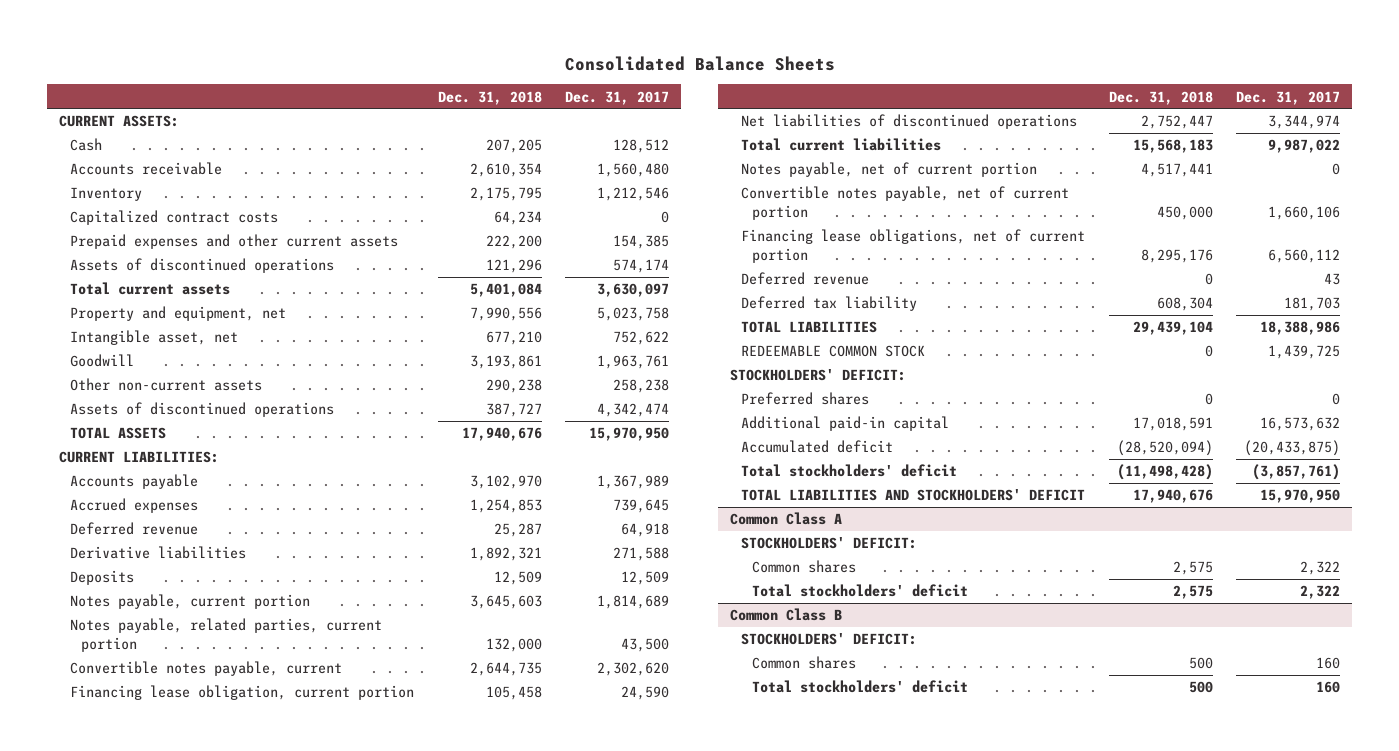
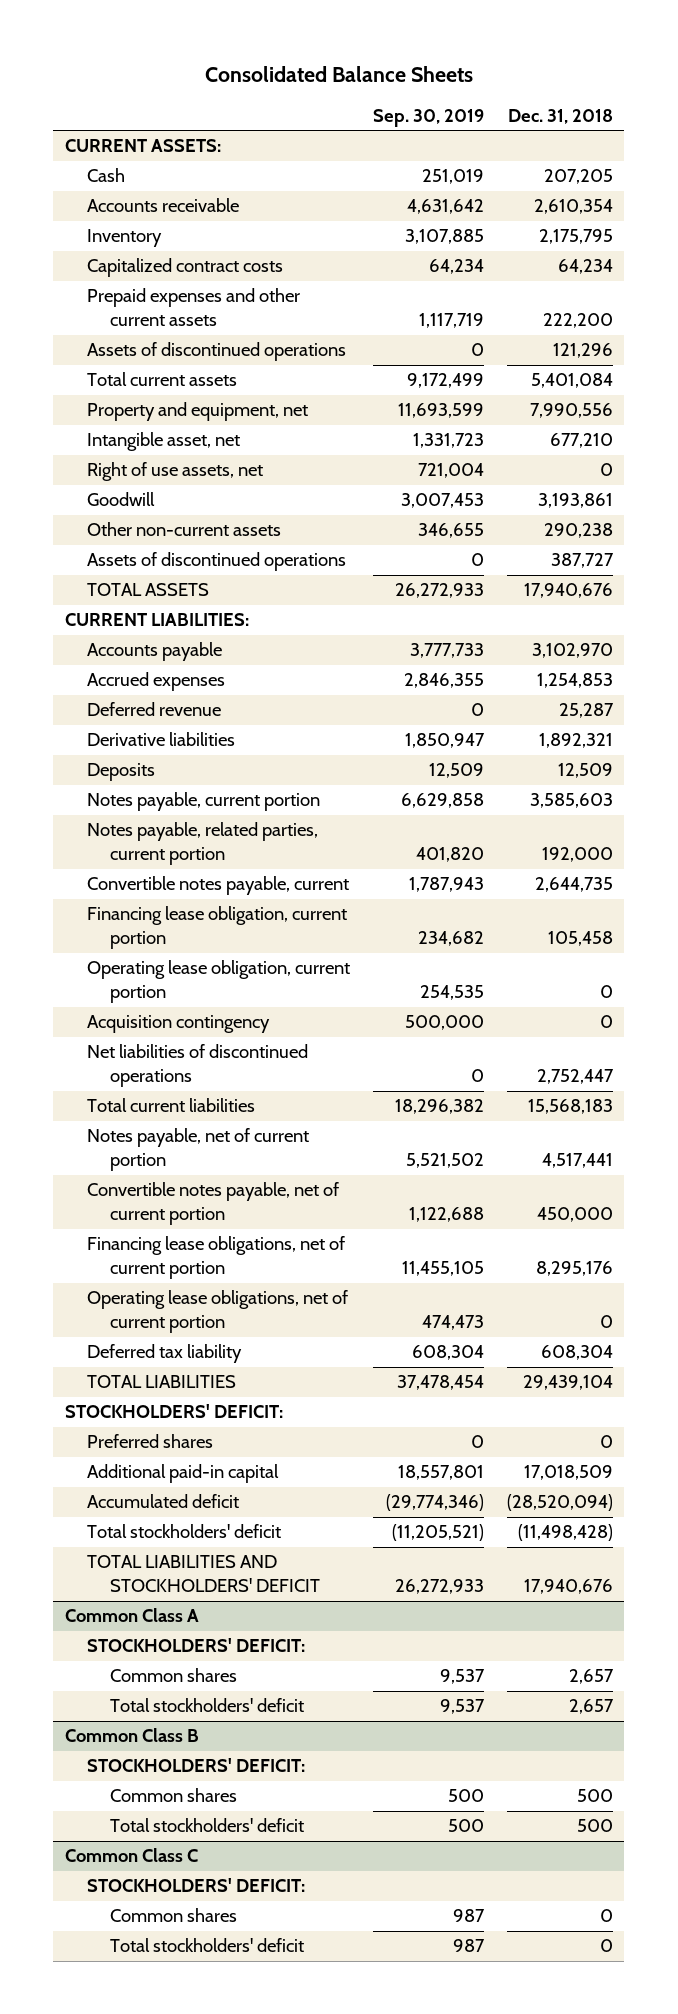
[565,90,670,105] Dec. 31, 2017 -> none
none -> [373,109,485,128] Sep. 30, 2019
none -> [87,462,264,482] Right of use assets, net
[469,595,542,610] 3,645,603 -> [529,793,613,809] 3,585,603
[485,638,542,653] 132,000 -> [541,847,613,863] 192,000
none -> [87,960,351,1004] Operating lease obligation, current portion
none -> [87,1015,271,1034] Acquisition contingency
[741,272,870,286] Deferred revenue -> none
none -> [87,1290,349,1334] Operating lease obligations, net of current portion
[741,345,926,358] REDEEMABLE COMMON STOCK -> none
[1132,417,1213,432] 17,018,591 -> [523,1465,613,1481] 17,018,509
[1172,561,1213,576] 2,575 -> [568,1669,614,1685] 2,657
[1172,585,1213,600] 2,575 -> [568,1699,614,1715] 2,657
none -> [64,1848,198,1863] Common Class C
none -> [87,1878,306,1893] STOCKHOLDERS' DEFICIT:
none -> [109,1908,237,1923] Common shares
none -> [109,1938,304,1953] Total stockholders' deficit

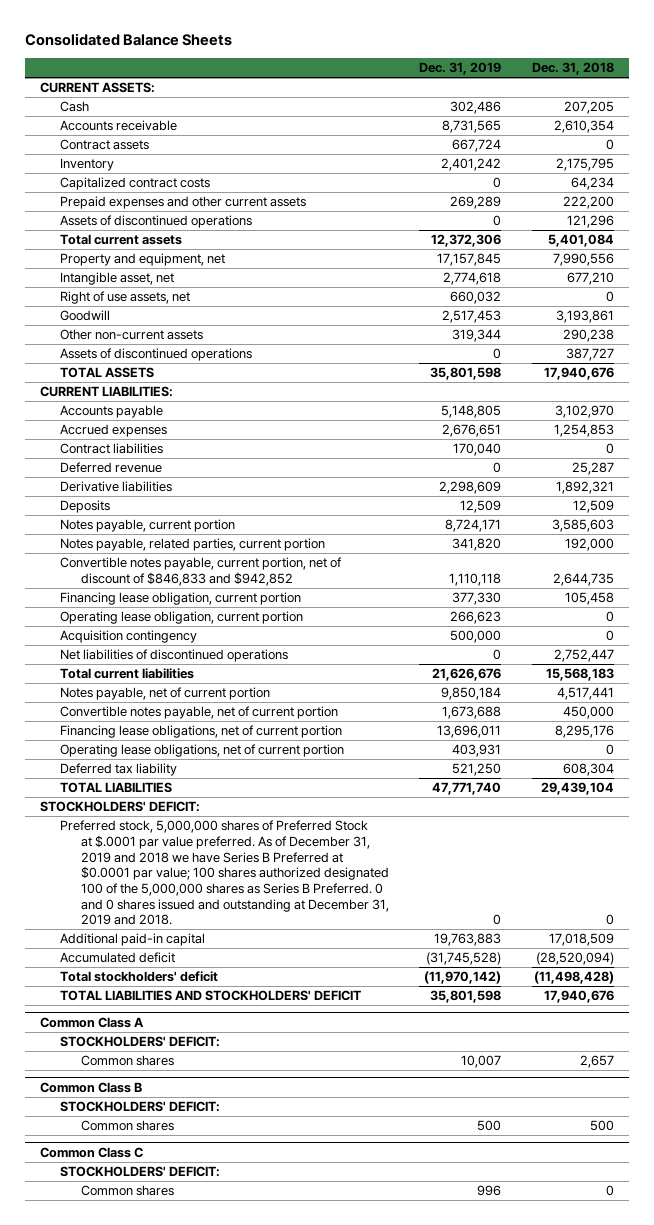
[373,109,485,128] Sep. 30, 2019 -> none
none -> [419,61,502,75] Dec. 31, 2019
none -> [60,139,150,151] Contract assets
none -> [60,443,164,455] Contract liabilities
[87,876,350,896] Convertible notes payable, current -> [60,557,343,586] Convertible notes payable, current portion, net of discount of $846,833 and $942,852
[87,1434,214,1449] Preferred shares -> [60,820,389,926] Preferred stock, 5,000,000 shares of Preferred Stock at $.0001 par value preferred. As of December 31, 2019 and 2018 we have Series B Preferred at $0.0001 par value; 100 shares authorized designated 100 of the 5,000,000 shares as Series B Preferred. 0 and 0 shares issued and outstanding at December 31, 2019 and 2018.
[109,1698,304,1713] Total stockholders' deficit -> none
[109,1818,304,1833] Total stockholders' deficit -> none
[109,1938,304,1953] Total stockholders' deficit -> none

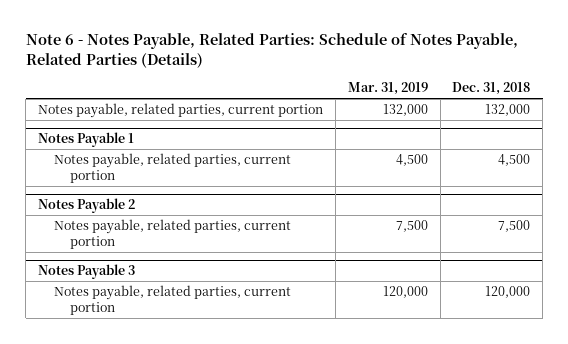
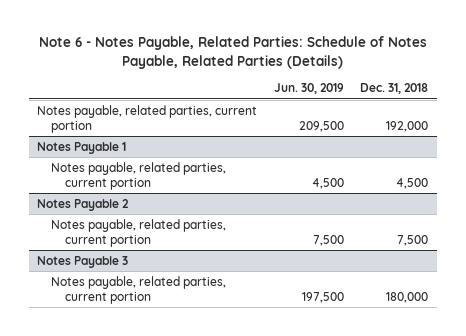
[347,82,428,96] Mar. 31, 2019 -> none
none -> [273,83,344,95] Jun. 30, 2019
[485,104,531,117] 132,000 -> [386,120,429,132] 192,000
[485,286,531,299] 120,000 -> [386,291,429,303] 180,000

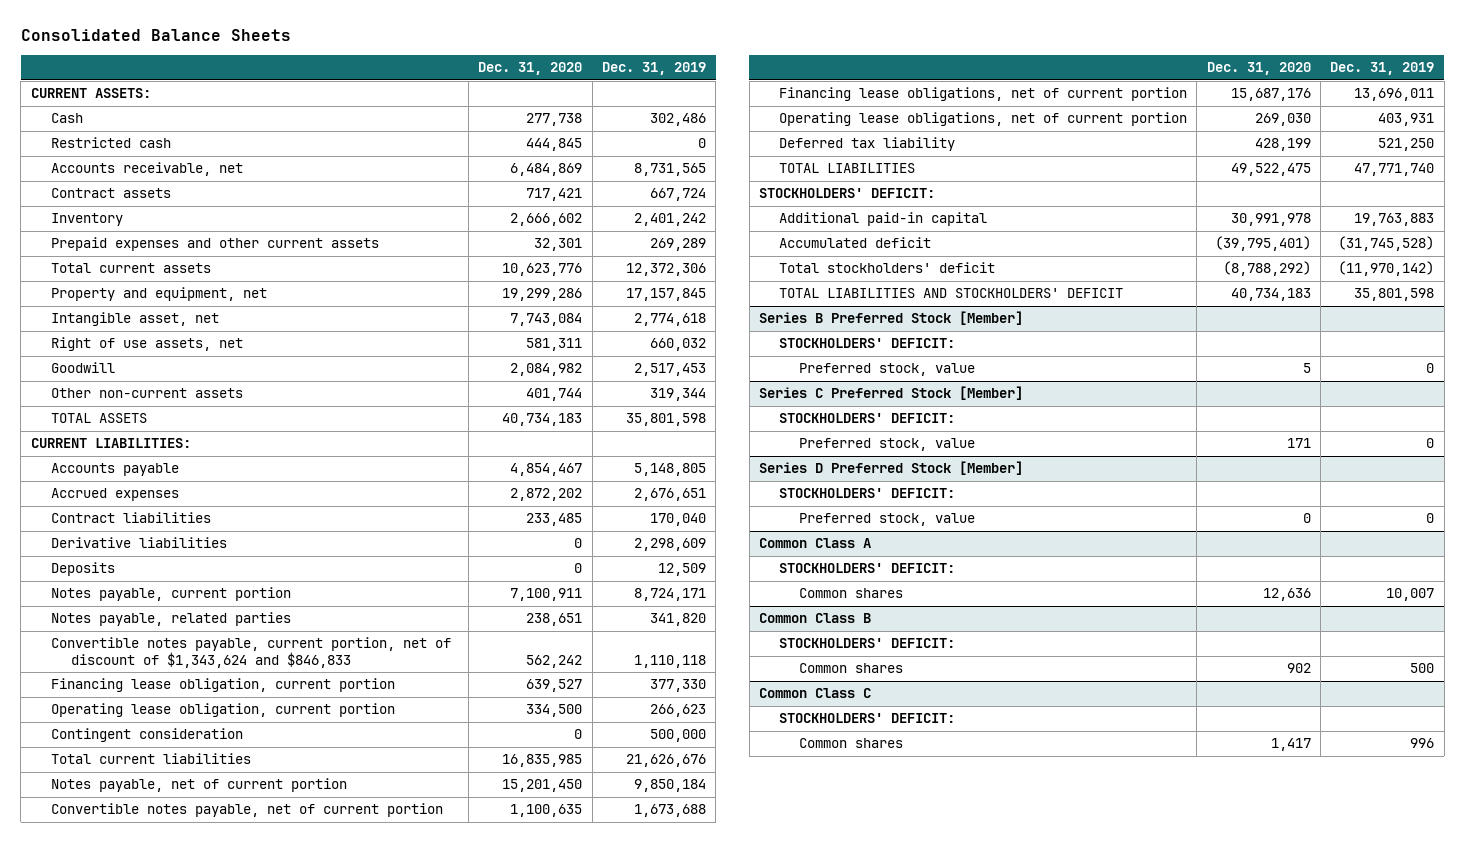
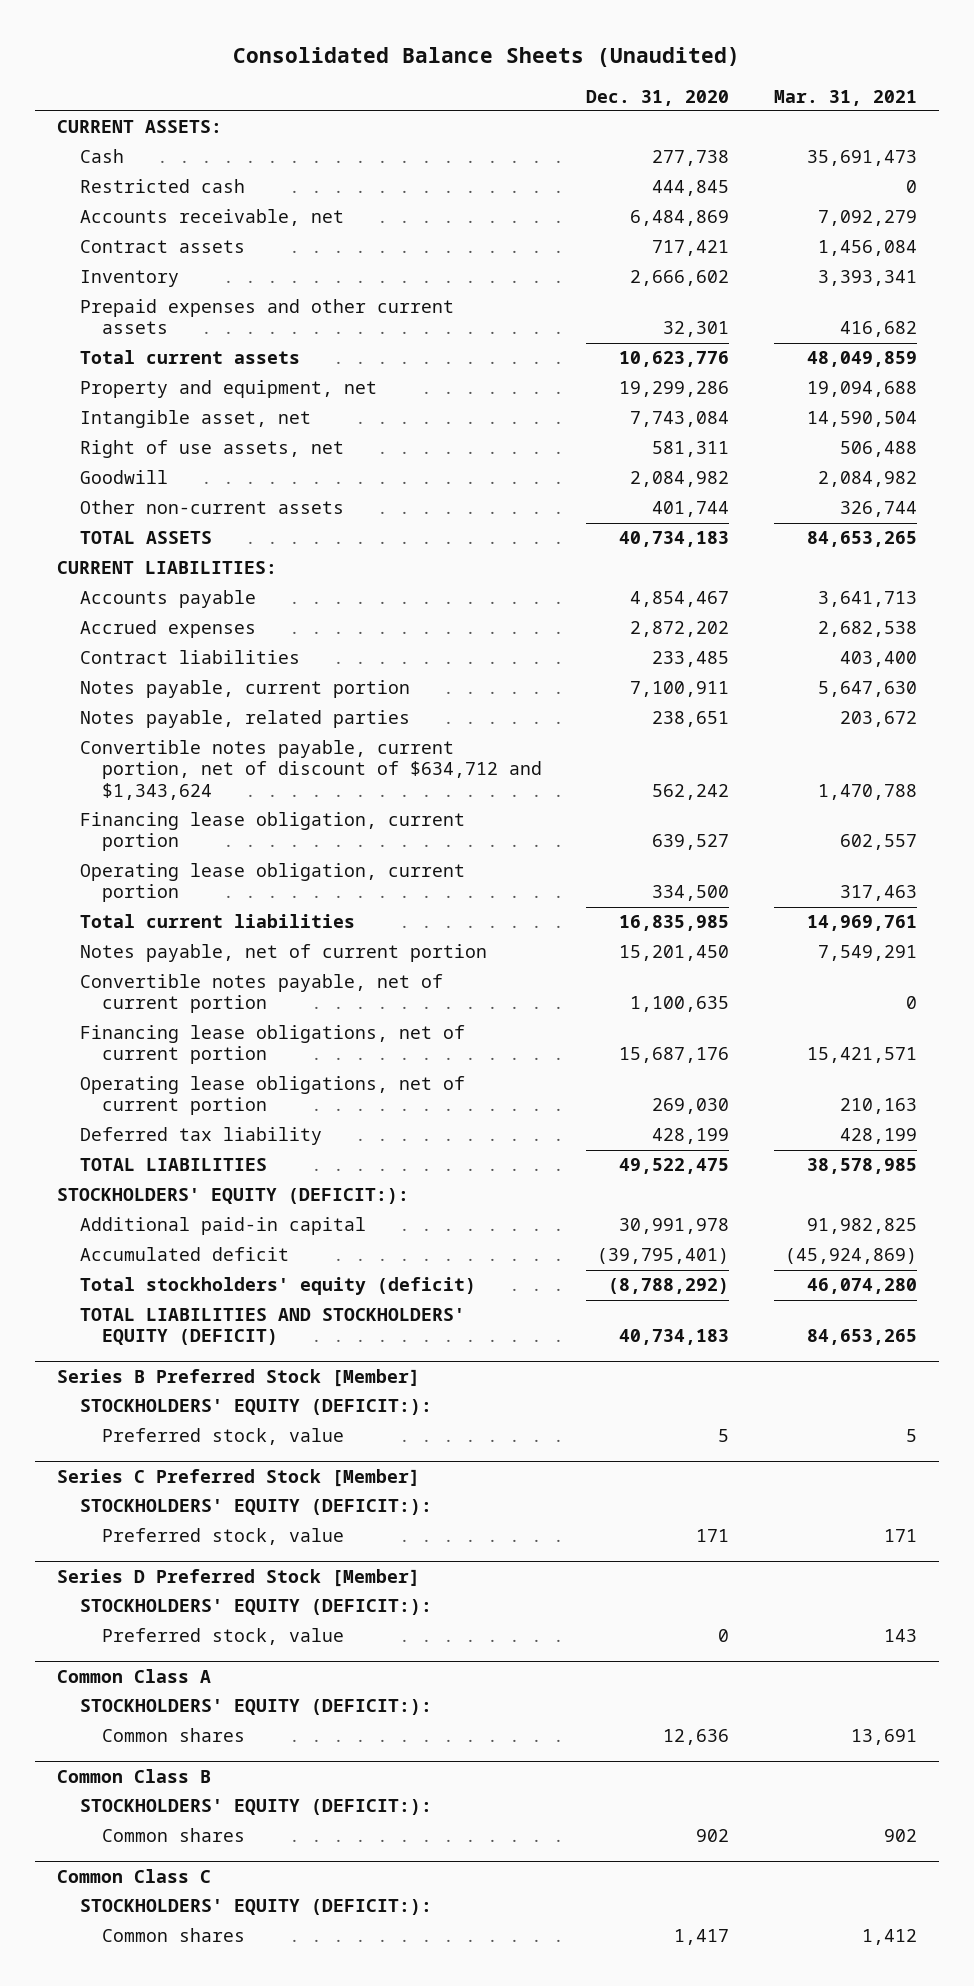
[20,29,291,42] Consolidated Balance Sheets -> [233,47,741,68] Consolidated Balance Sheets (Unaudited)
[602,62,707,76] Dec. 31, 2019 -> none
none -> [773,89,917,106] Mar. 31, 2021
[50,537,227,549] Derivative liabilities -> none
[50,562,115,577] Deposits -> none
[50,637,451,668] Convertible notes payable, current portion, net of discount of $1,343,624 and $846,833 -> [79,740,542,800] Convertible notes payable, current portion, net of discount of $634,712 and $1,343,624
[50,728,243,743] Contingent consideration -> none
[758,188,935,199] STOCKHOLDERS' DEFICIT: -> [57,1188,410,1205] STOCKHOLDERS' EQUITY (DEFICIT:):
[778,262,995,274] Total stockholders' deficit -> [79,1277,476,1296] Total stockholders' equity (deficit)
[778,288,1123,299] TOTAL LIABILITIES AND STOCKHOLDERS' DEFICIT -> [79,1308,465,1346] TOTAL LIABILITIES AND STOCKHOLDERS' EQUITY (DEFICIT)
[778,338,955,349] STOCKHOLDERS' DEFICIT: -> [79,1399,432,1416] STOCKHOLDERS' EQUITY (DEFICIT:):
[778,413,955,424] STOCKHOLDERS' DEFICIT: -> [79,1499,432,1516] STOCKHOLDERS' EQUITY (DEFICIT:):
[778,488,955,499] STOCKHOLDERS' DEFICIT: -> [79,1599,432,1616] STOCKHOLDERS' EQUITY (DEFICIT:):
[778,563,955,574] STOCKHOLDERS' DEFICIT: -> [79,1699,432,1716] STOCKHOLDERS' EQUITY (DEFICIT:):
[778,638,955,649] STOCKHOLDERS' DEFICIT: -> [79,1799,432,1816] STOCKHOLDERS' EQUITY (DEFICIT:):
[778,713,955,724] STOCKHOLDERS' DEFICIT: -> [79,1899,432,1916] STOCKHOLDERS' EQUITY (DEFICIT:):

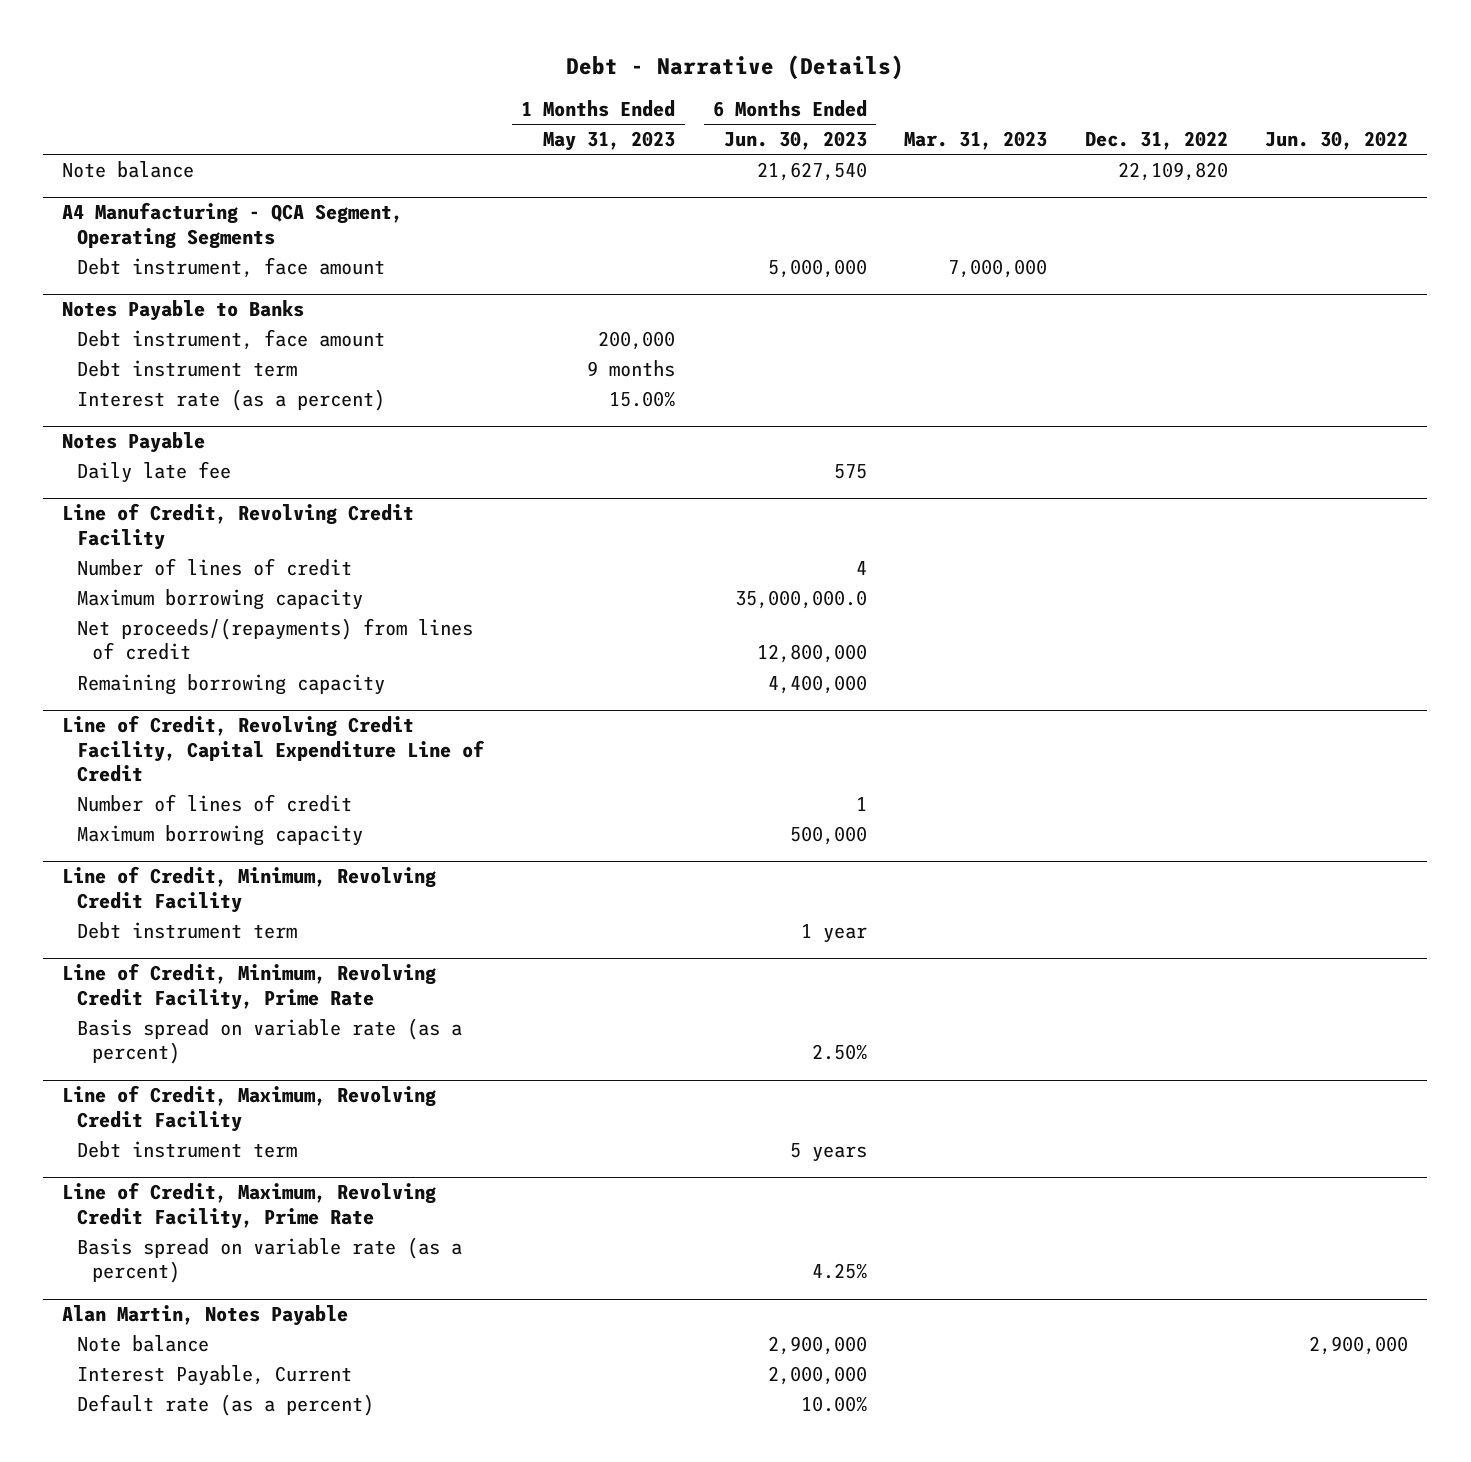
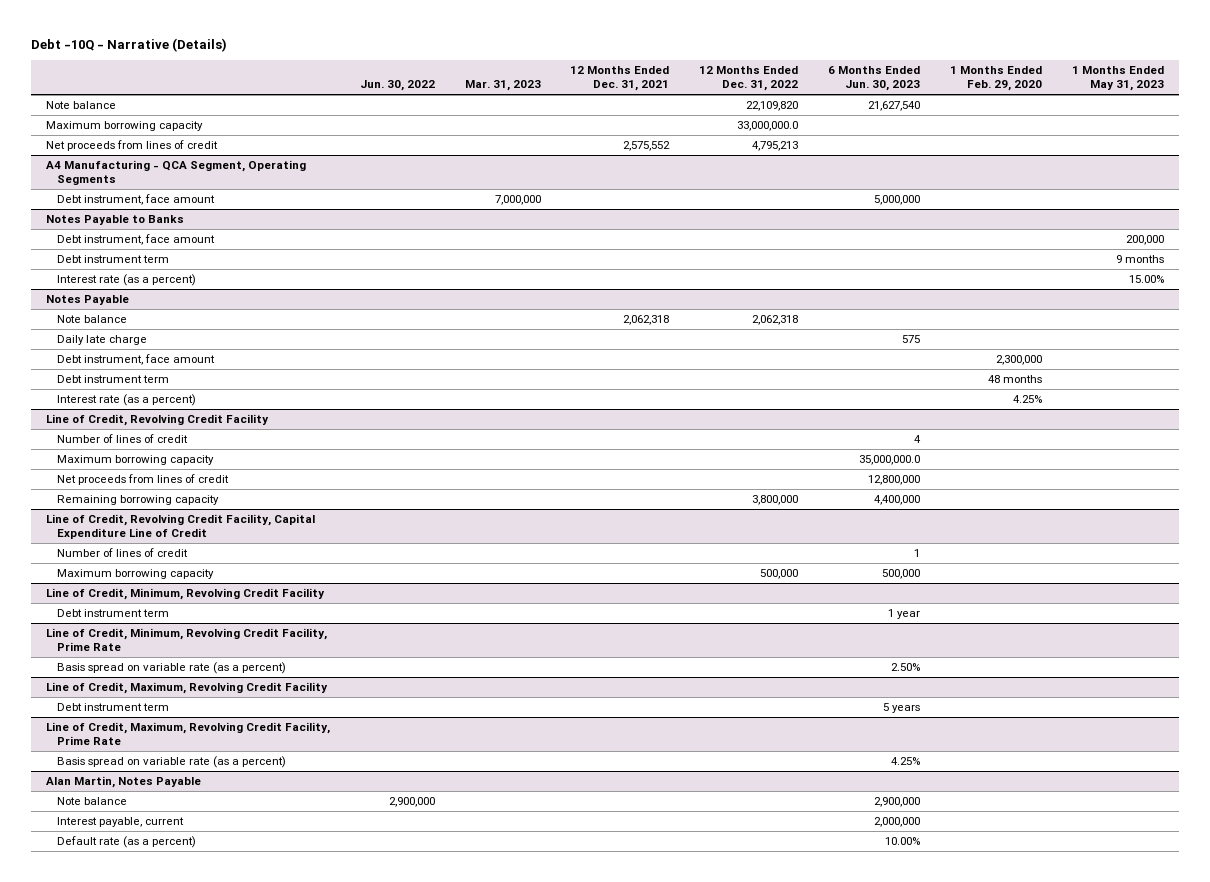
[566,55,905,81] Debt - Narrative (Details) -> [31,37,228,52] Debt -10Q - Narrative (Details)
[1084,131,1228,151] Dec. 31, 2022 -> none
none -> [570,65,670,92] 12 Months Ended Dec. 31, 2021
none -> [699,65,799,92] 12 Months Ended Dec. 31, 2022
none -> [950,65,1043,92] 1 Months Ended Feb. 29, 2020
none -> [45,120,203,131] Maximum borrowing capacity
none -> [45,139,218,151] Net proceeds from lines of credit
none -> [57,314,128,323] Note balance
[76,461,231,484] Daily late fee -> [57,334,148,345] Daily late charge
none -> [57,353,216,365] Debt instrument, face amount
none -> [57,374,170,383] Debt instrument term
none -> [57,393,197,406] Interest rate (as a percent)
[76,618,473,661] Net proceeds/(repayments) from lines of credit -> [57,473,230,485] Net proceeds from lines of credit
[76,1365,352,1387] Interest Payable, Current -> [57,816,185,827] Interest payable, current

